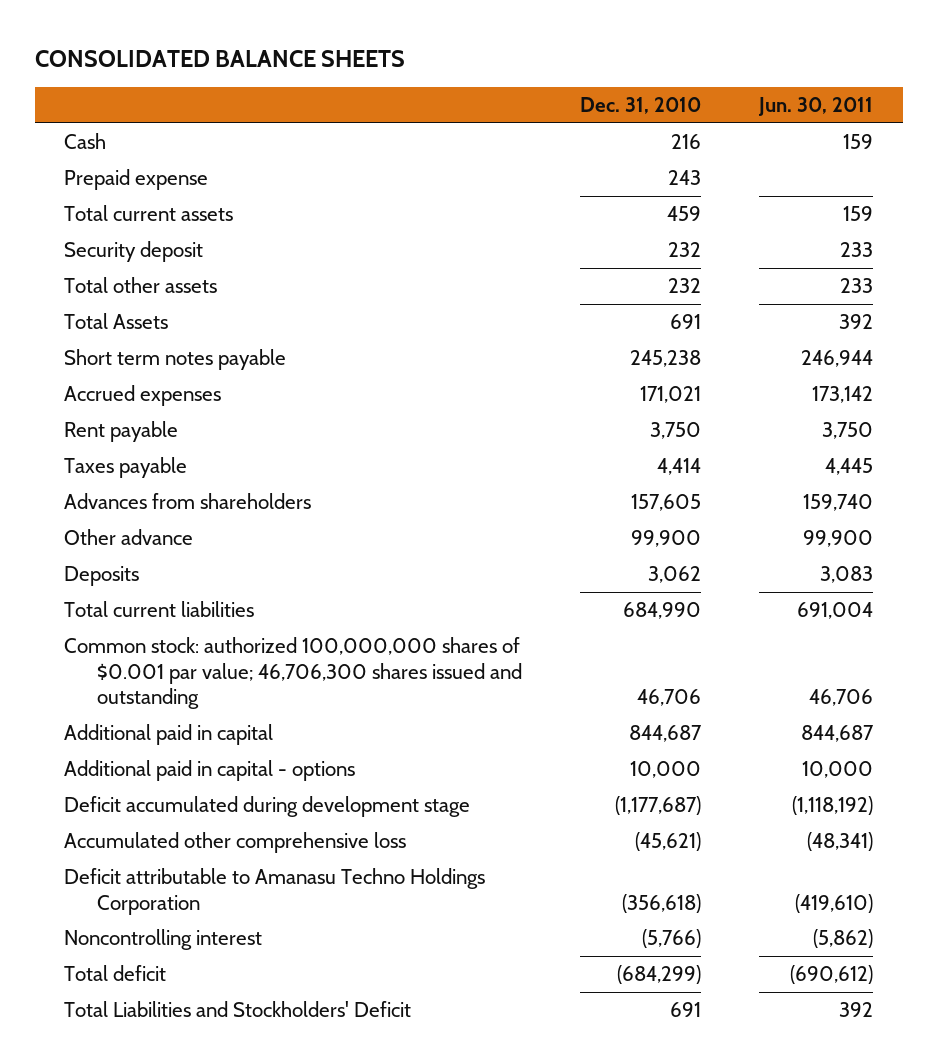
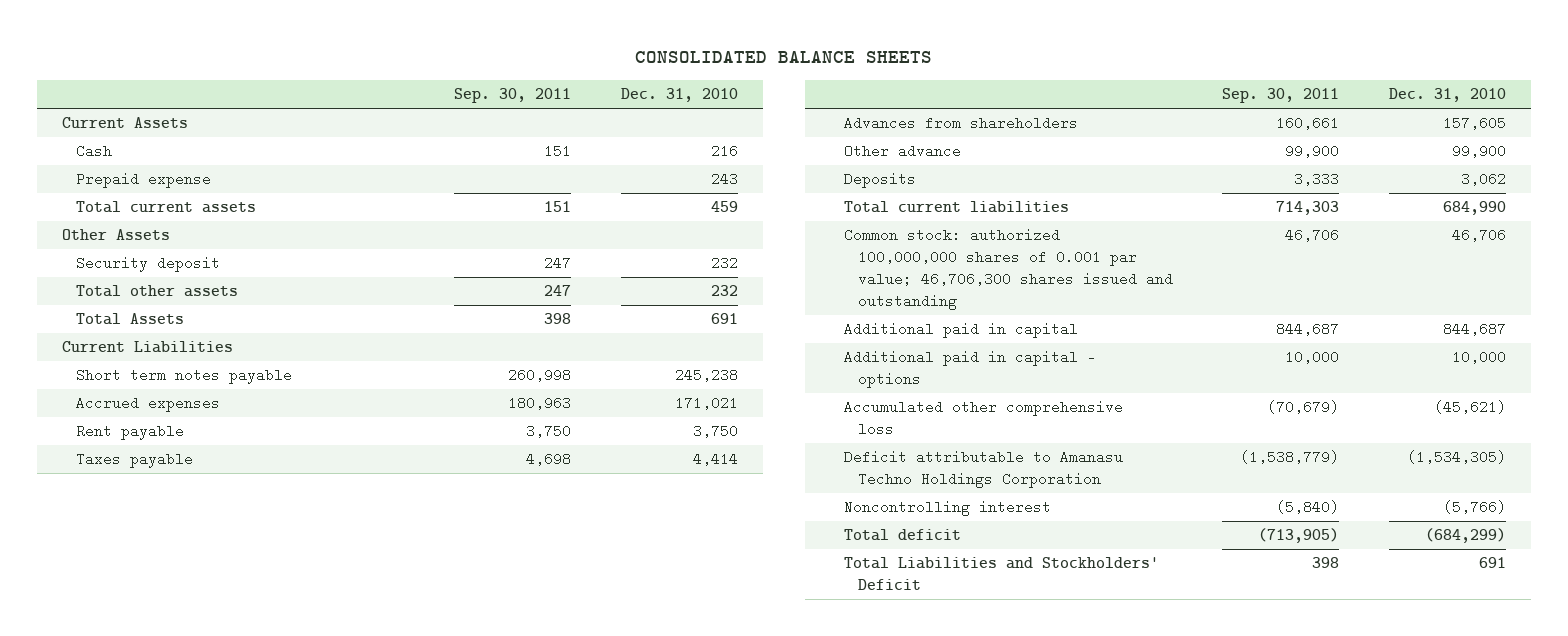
[758,97,874,117] Jun. 30, 2011 -> none
none -> [454,88,572,104] Sep. 30, 2011
none -> [62,117,189,129] Current Assets
none -> [62,229,171,241] Other Assets
none -> [62,341,234,354] Current Liabilities
[64,636,522,710] Common stock: authorized 100,000,000 shares of $0.001 par value; 46,706,300 shares issued and outstanding -> [843,228,1173,311] Common stock: authorized 100,000,000 shares of 0.001 par value; 46,706,300 shares issued and outstanding
[64,795,471,817] Deficit accumulated during development stage -> none
[622,893,702,913] (356,618) -> [1407,450,1507,465] (1,534,305)

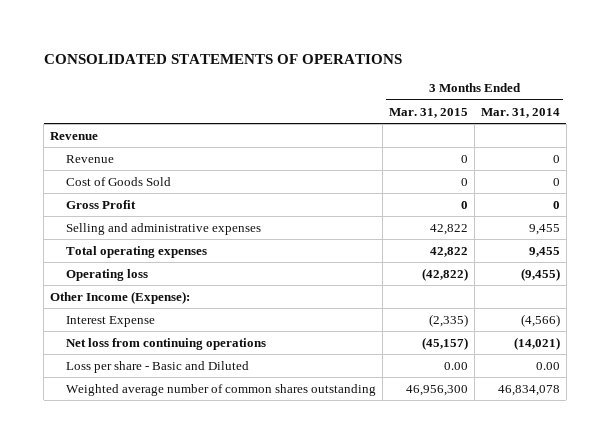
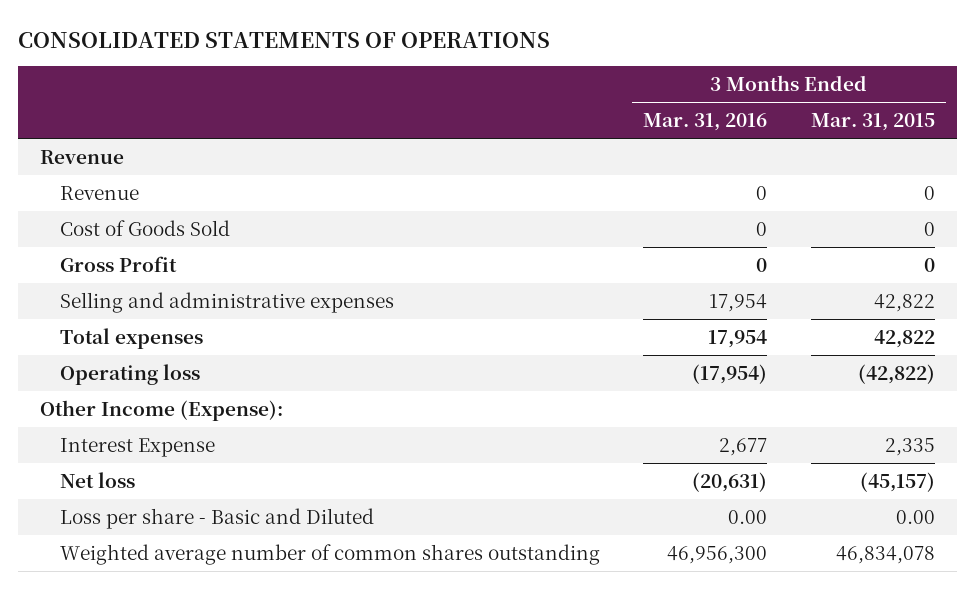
[481,107,561,118] Mar. 31, 2014 -> none
none -> [643,113,768,132] Mar. 31, 2016
[66,245,208,258] Total operating expenses -> [59,327,203,349] Total expenses
[429,313,469,327] (2,335) -> [885,437,936,456] 2,335
[66,337,267,350] Net loss from continuing operations -> [59,471,135,488] Net loss
[406,384,469,396] 46,956,300 -> [836,545,936,564] 46,834,078

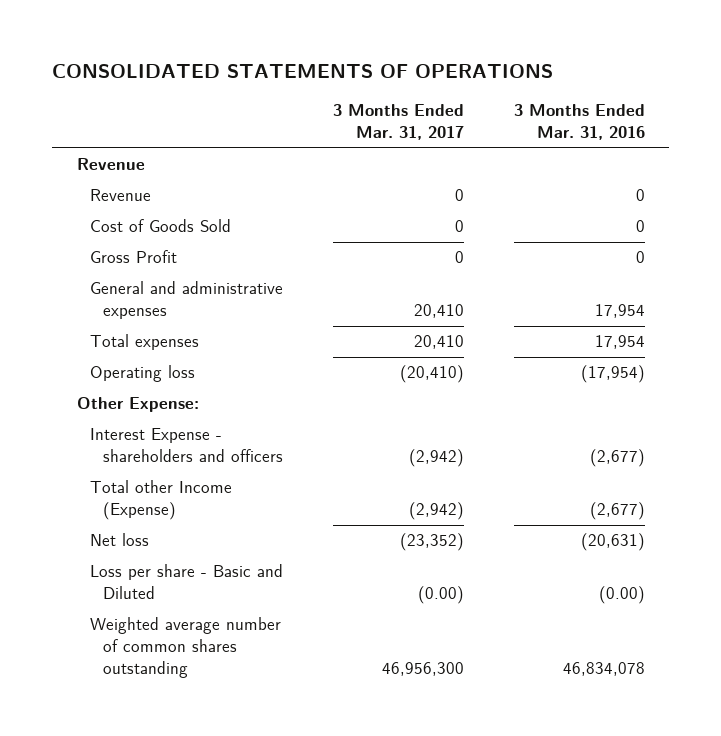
[811,113,936,132] Mar. 31, 2015 -> none
none -> [332,104,464,141] 3 Months Ended Mar. 31, 2017
[59,291,394,313] Selling and administrative expenses -> [89,281,283,320] General and administrative expenses
[40,399,284,421] Other Income (Expense): -> [76,397,199,413] Other Expense:
[59,437,215,457] Interest Expense -> [89,428,284,463] Interest Expense - shareholders and officers
[719,437,768,456] 2,677 -> [589,449,645,468] (2,677)
none -> [89,480,232,521] Total other Income (Expense)
[728,509,768,524] 0.00 -> [598,586,645,605] (0.00)
[667,545,768,564] 46,956,300 -> [562,661,645,676] 46,834,078

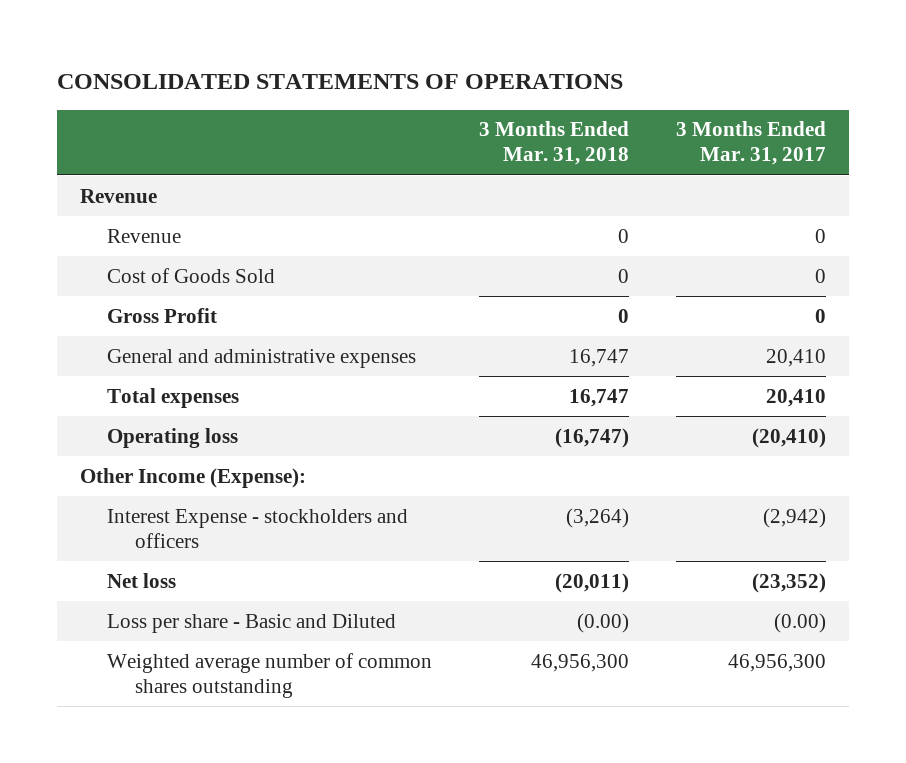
[513,104,645,141] 3 Months Ended Mar. 31, 2016 -> none
none -> [479,121,630,166] 3 Months Ended Mar. 31, 2018
[89,480,232,521] Total other Income (Expense) -> none
[76,397,199,413] Other Expense: -> [80,467,307,488] Other Income (Expense):
[89,428,284,463] Interest Expense - shareholders and officers -> [107,508,409,548] Interest Expense - stockholders and officers

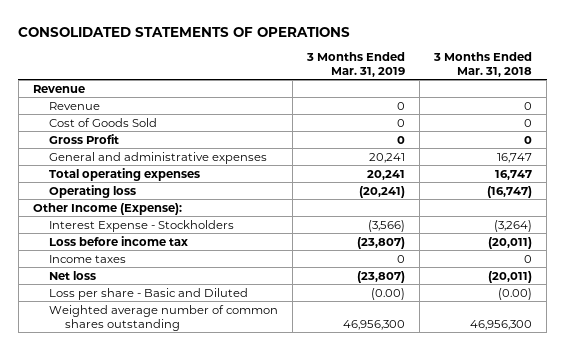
[675,121,826,166] 3 Months Ended Mar. 31, 2017 -> none
none -> [306,51,406,77] 3 Months Ended Mar. 31, 2019
[107,387,240,408] Total expenses -> [49,167,201,181] Total operating expenses
[107,508,409,548] Interest Expense - stockholders and officers -> [49,219,235,232] Interest Expense - Stockholders
none -> [49,235,189,246] Loss before income tax
none -> [49,254,127,263] Income taxes

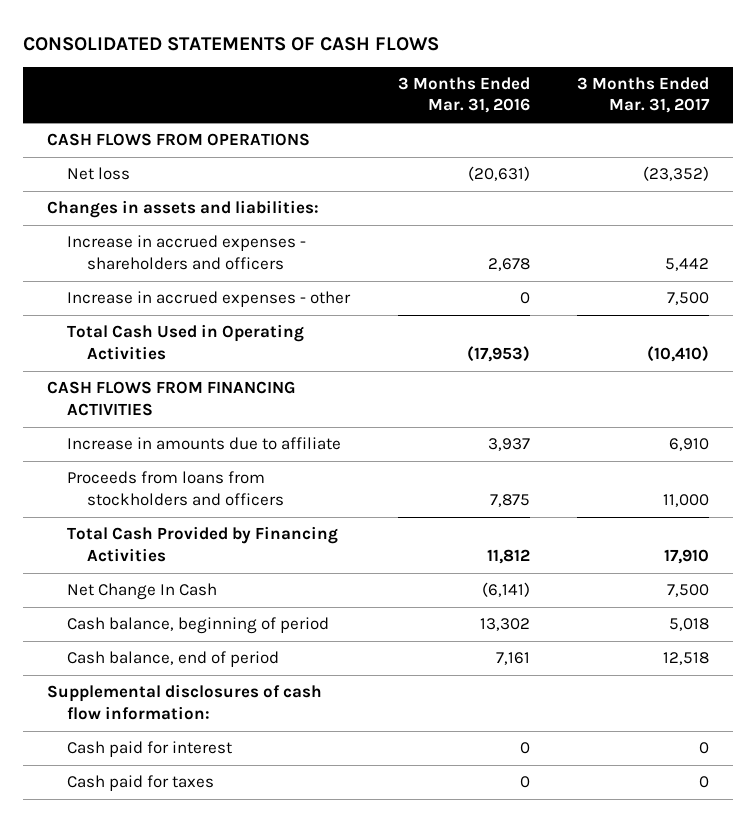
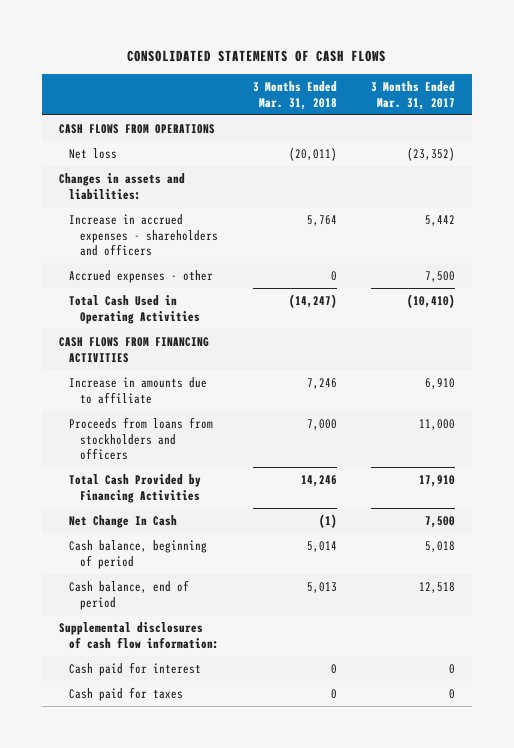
[397,77,530,114] 3 Months Ended Mar. 31, 2016 -> none
none -> [253,80,338,110] 3 Months Ended Mar. 31, 2018
[66,291,351,308] Increase in accrued expenses - other -> [69,269,214,283] Accrued expenses - other

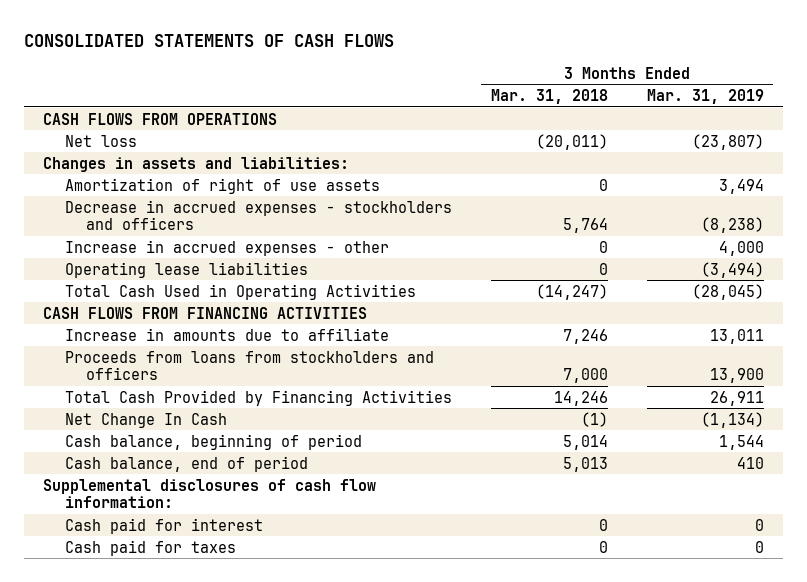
[371,80,456,110] 3 Months Ended Mar. 31, 2017 -> none
none -> [646,88,764,104] Mar. 31, 2019
none -> [64,177,380,194] Amortization of right of use assets
[69,213,218,257] Increase in accrued expenses - shareholders and officers -> [64,199,452,231] Decrease in accrued expenses - stockholders and officers
[69,269,214,283] Accrued expenses - other -> [64,239,389,256] Increase in accrued expenses - other
none -> [64,261,308,278] Operating lease liabilities

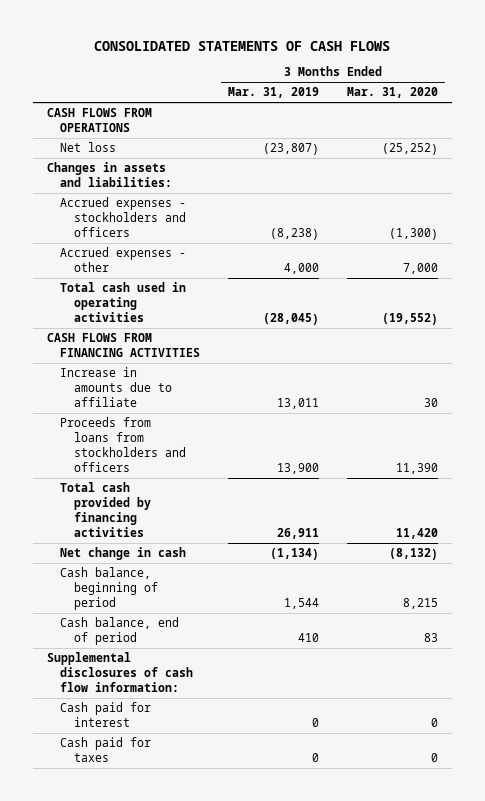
[490,88,608,104] Mar. 31, 2018 -> none
none -> [347,87,439,99] Mar. 31, 2020
[64,177,380,194] Amortization of right of use assets -> none
[64,261,308,278] Operating lease liabilities -> none
[64,199,452,231] Decrease in accrued expenses - stockholders and officers -> [60,197,187,238] Accrued expenses - stockholders and officers
[64,239,389,256] Increase in accrued expenses - other -> [60,247,187,273] Accrued expenses - other
[64,283,416,300] Total Cash Used in Operating Activities -> [60,282,187,323] Total cash used in operating activities
[64,389,452,406] Total Cash Provided by Financing Activities -> [60,482,151,538] Total cash provided by financing activities
[64,412,227,428] Net Change In Cash -> [60,547,187,561] Net change in cash

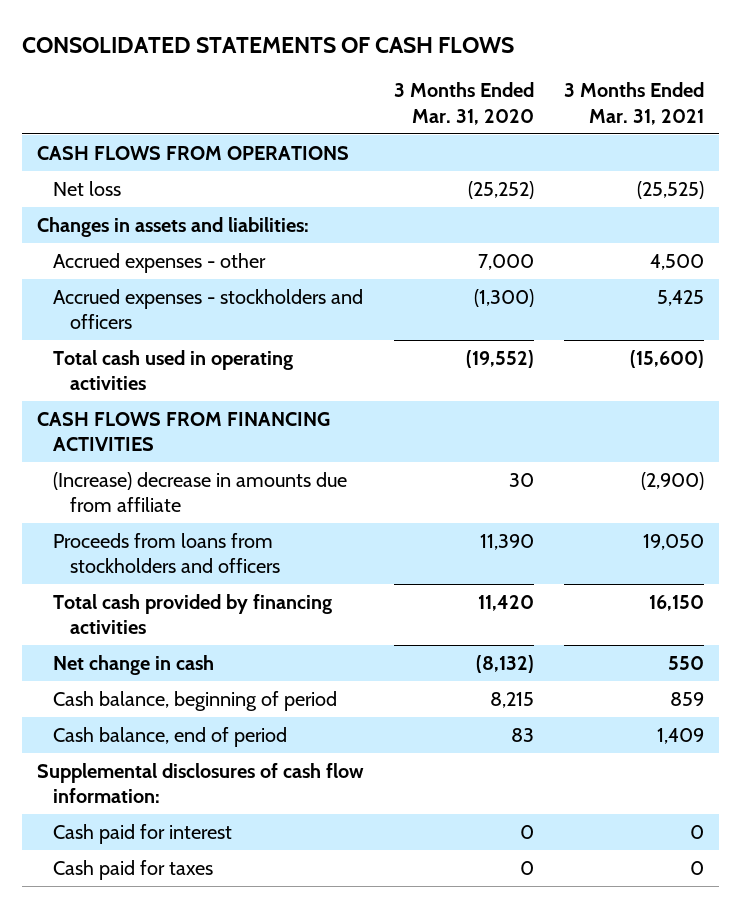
[228,87,320,99] Mar. 31, 2019 -> none
none -> [563,82,704,125] 3 Months Ended Mar. 31, 2021
[60,197,187,238] Accrued expenses - stockholders and officers -> [53,288,364,330] Accrued expenses - stockholders and officers
[60,367,172,408] Increase in amounts due to affiliate -> [53,471,348,513] (Increase) decrease in amounts due from affiliate

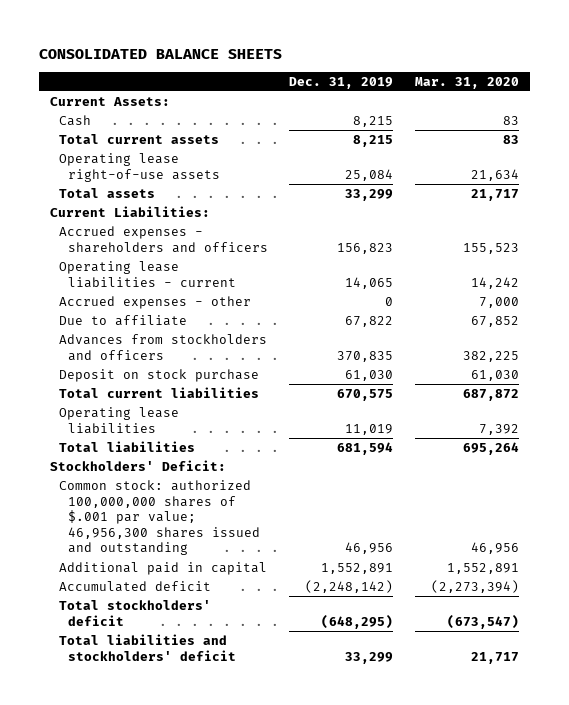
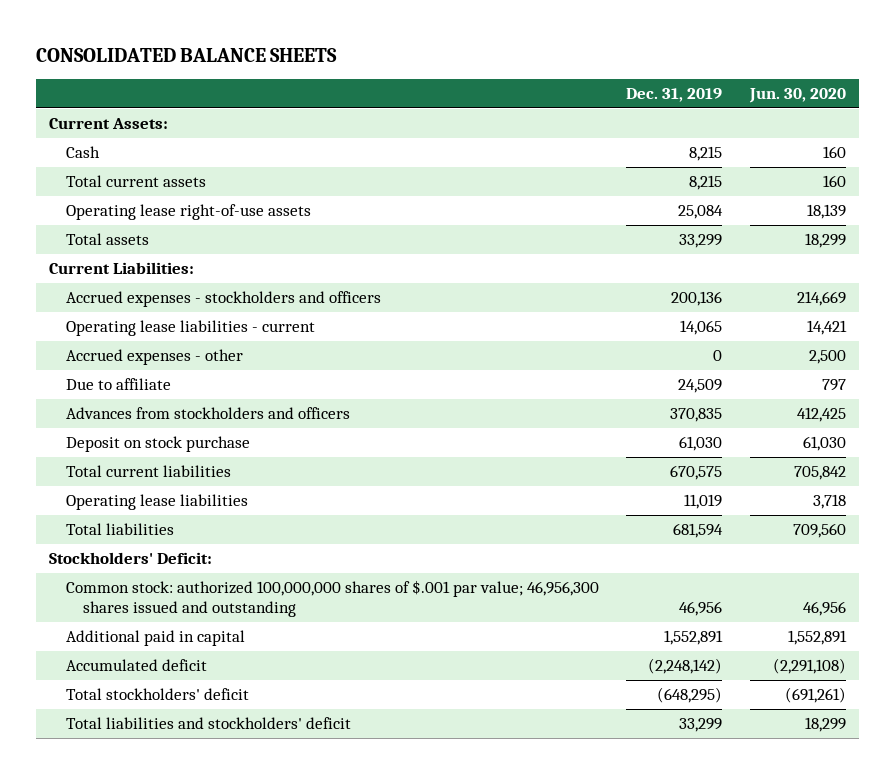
[414,76,519,89] Mar. 31, 2020 -> none
none -> [748,87,846,103] Jun. 30, 2020
[58,226,268,253] Accrued expenses - shareholders and officers -> [66,291,382,308] Accrued expenses - stockholders and officers
[337,242,394,254] 156,823 -> [671,291,723,307] 200,136
[345,316,394,328] 67,822 -> [678,379,723,394] 24,509

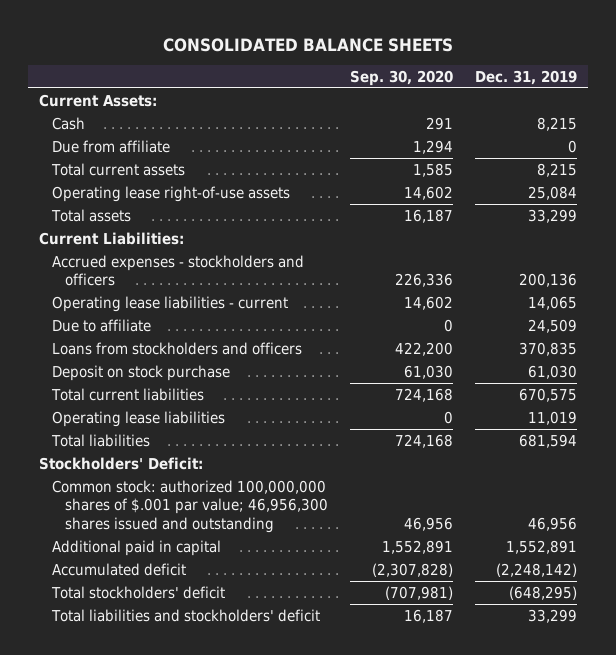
[748,87,846,103] Jun. 30, 2020 -> none
none -> [350,69,454,86] Sep. 30, 2020
none -> [52,139,171,153] Due from affiliate
[66,349,244,366] Accrued expenses - other -> none
[66,407,351,420] Advances from stockholders and officers -> [52,341,303,355] Loans from stockholders and officers

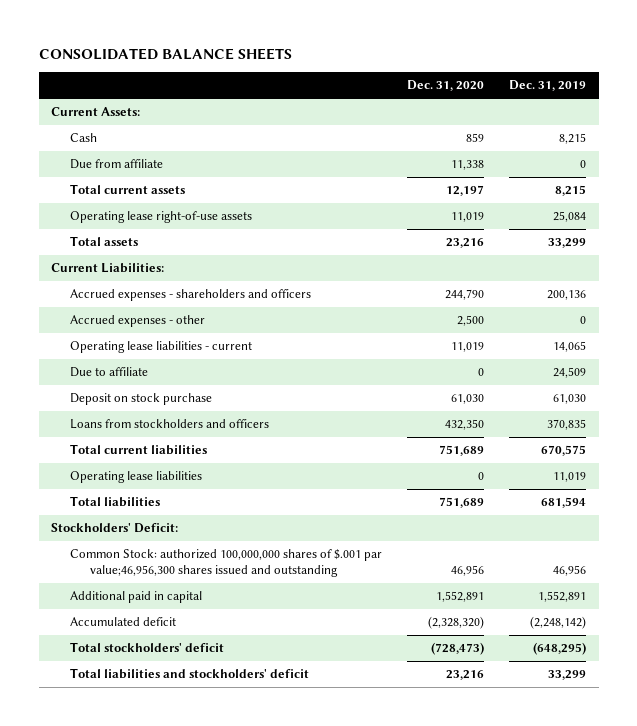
[350,69,454,86] Sep. 30, 2020 -> none
none -> [407,80,485,92] Dec. 31, 2020
[52,254,305,287] Accrued expenses - stockholders and officers -> [70,289,312,302] Accrued expenses - shareholders and officers
none -> [70,315,206,328] Accrued expenses - other
[52,341,303,355] Loans from stockholders and officers -> [70,419,270,430] Loans from stockholders and officers
[52,479,329,533] Common stock: authorized 100,000,000 shares of $.001 par value; 46,956,300 shares issued and outstanding -> [70,549,383,578] Common Stock: authorized 100,000,000 shares of $.001 par value;46,956,300 shares issued and outstanding

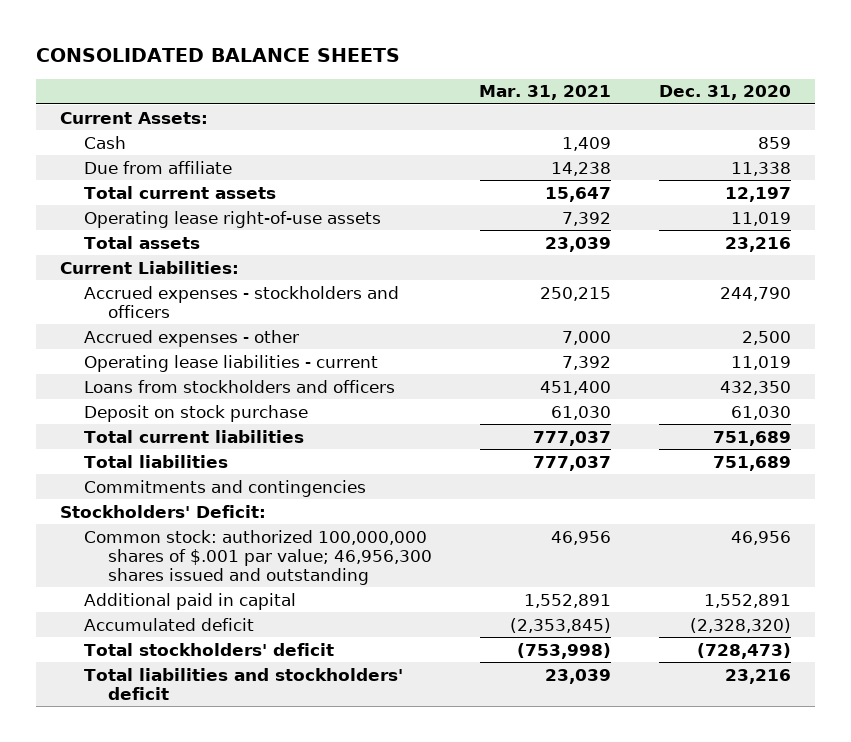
[509,80,587,92] Dec. 31, 2019 -> none
none -> [479,85,612,101] Mar. 31, 2021
[70,289,312,302] Accrued expenses - shareholders and officers -> [84,285,400,318] Accrued expenses - stockholders and officers
[70,367,149,378] Due to affiliate -> none
[70,393,213,406] Deposit on stock purchase -> [84,404,309,422] Deposit on stock purchase
[70,471,203,484] Operating lease liabilities -> none
none -> [84,479,367,497] Commitments and contingencies
[70,549,383,578] Common Stock: authorized 100,000,000 shares of $.001 par value;46,956,300 shares issued and outstanding -> [84,529,432,586] Common stock: authorized 100,000,000 shares of $.001 par value; 46,956,300 shares issued and outstanding

